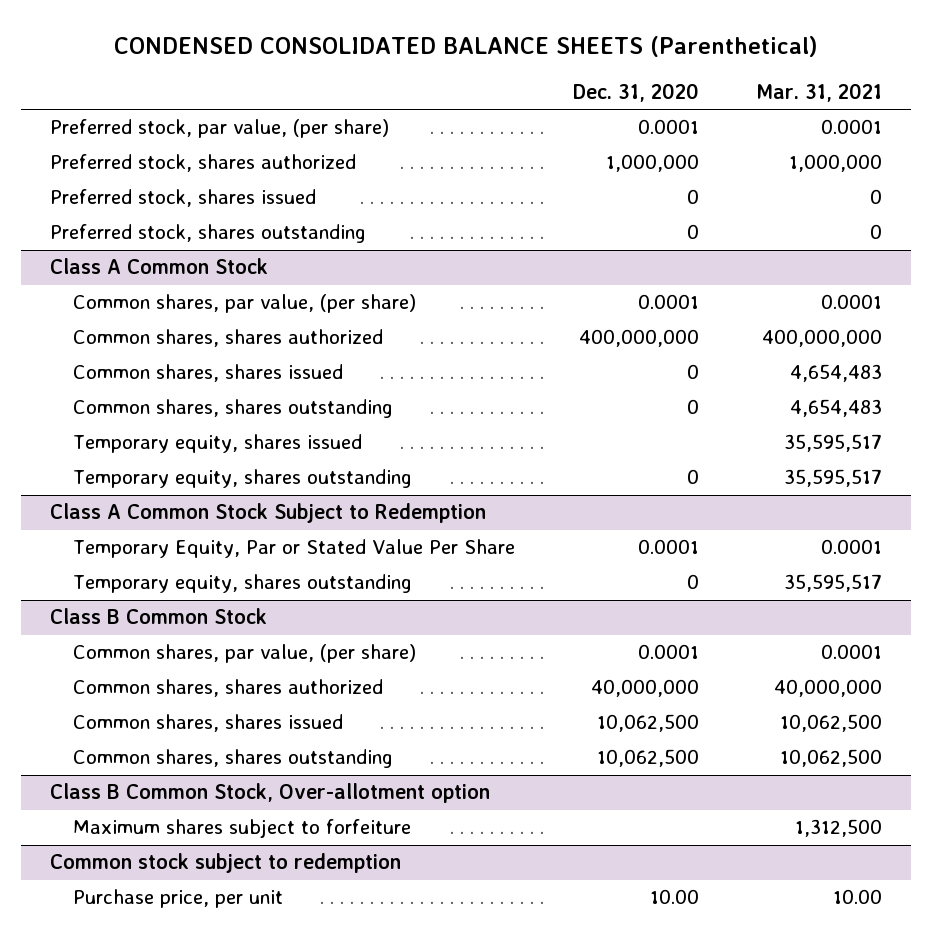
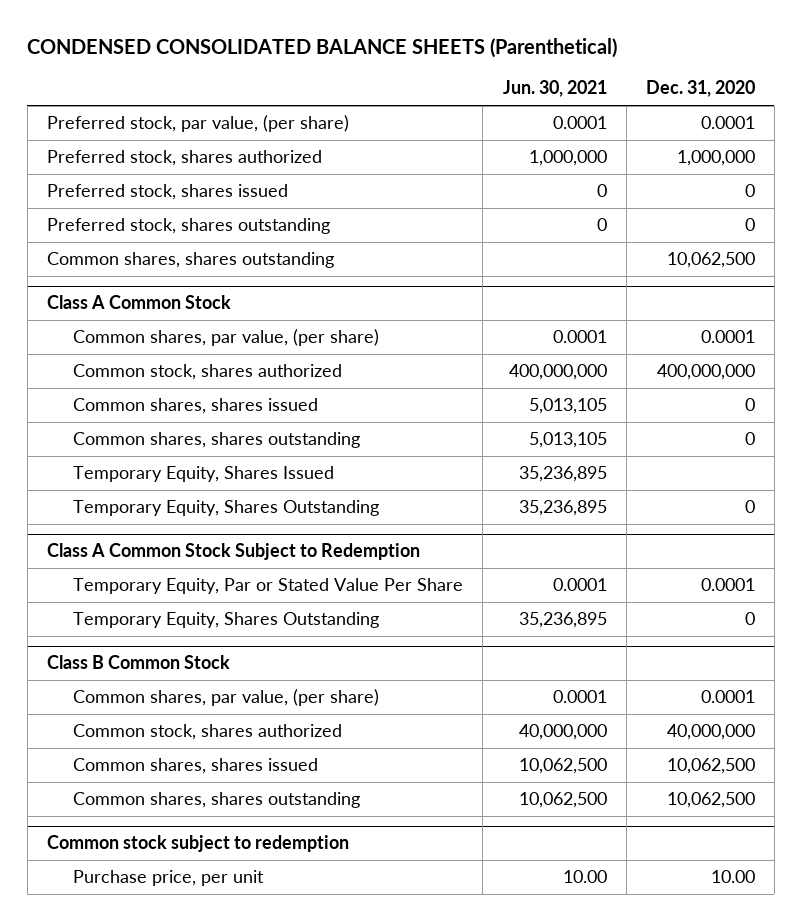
[756,82,883,102] Mar. 31, 2021 -> none
none -> [502,80,607,98] Jun. 30, 2021
none -> [46,252,334,269] Common shares, shares outstanding
[73,329,384,348] Common shares, shares authorized -> [73,364,343,381] Common stock, shares authorized
[73,434,363,454] Temporary equity, shares issued -> [73,466,335,483] Temporary Equity, Shares Issued
[73,469,413,489] Temporary equity, shares outstanding -> [73,500,380,517] Temporary Equity, Shares Outstanding
[73,574,413,594] Temporary equity, shares outstanding -> [73,612,380,629] Temporary Equity, Shares Outstanding
[73,679,384,698] Common shares, shares authorized -> [73,724,343,741] Common stock, shares authorized
[49,783,490,804] Class B Common Stock, Over-allotment option -> none
[73,819,412,839] Maximum shares subject to forfeiture -> none

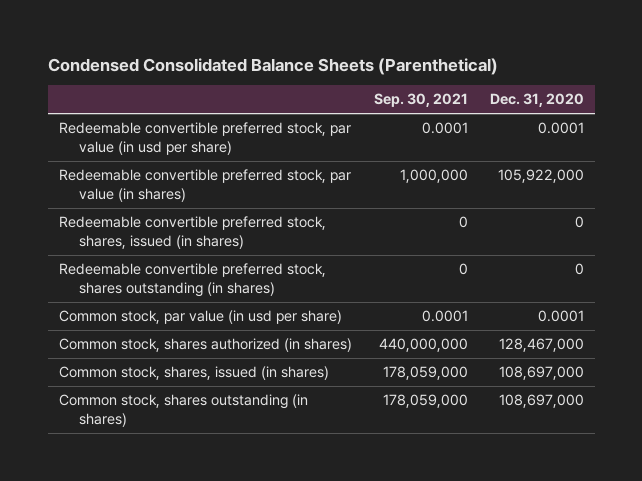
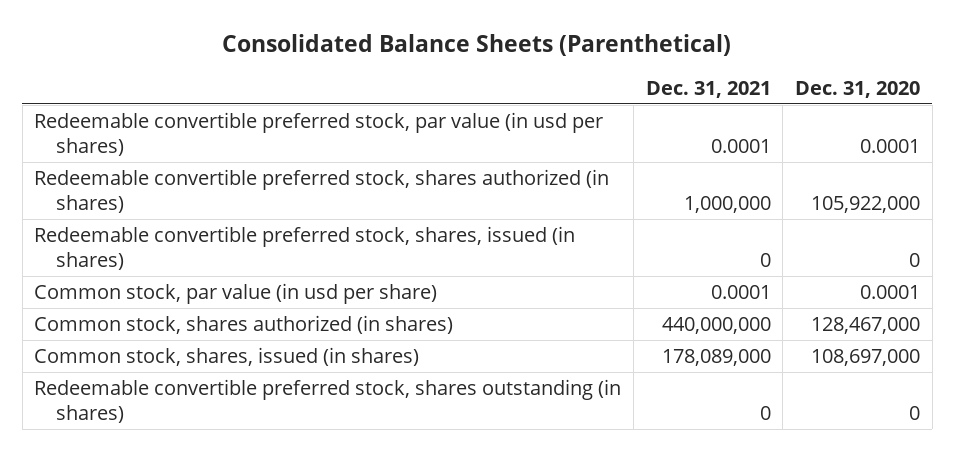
[47,57,498,75] Condensed Consolidated Balance Sheets (Parenthetical) -> [222,34,732,57] Consolidated Balance Sheets (Parenthetical)
[373,93,468,108] Sep. 30, 2021 -> none
none -> [645,80,771,98] Dec. 31, 2021
[58,122,351,156] Redeemable convertible preferred stock, par value (in usd per share) -> [34,111,604,156] Redeemable convertible preferred stock, par value (in usd per shares)
[58,169,351,203] Redeemable convertible preferred stock, par value (in shares) -> [34,168,610,213] Redeemable convertible preferred stock, shares authorized (in shares)
[58,394,308,428] Common stock, shares outstanding (in shares) -> none
[58,263,326,298] Redeemable convertible preferred stock, shares outstanding (in shares) -> [34,378,622,423] Redeemable convertible preferred stock, shares outstanding (in shares)

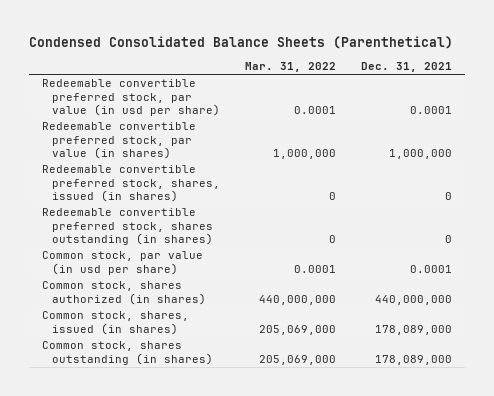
[222,34,732,57] Consolidated Balance Sheets (Parenthetical) -> [29,35,454,49] Condensed Consolidated Balance Sheets (Parenthetical)
[794,80,920,98] Dec. 31, 2020 -> none
none -> [245,62,337,73] Mar. 31, 2022
[34,111,604,156] Redeemable convertible preferred stock, par value (in usd per shares) -> [41,79,220,117] Redeemable convertible preferred stock, par value (in usd per share)
[34,168,610,213] Redeemable convertible preferred stock, shares authorized (in shares) -> [41,122,196,160] Redeemable convertible preferred stock, par value (in shares)
[34,378,622,423] Redeemable convertible preferred stock, shares outstanding (in shares) -> [41,208,213,246] Redeemable convertible preferred stock, shares outstanding (in shares)
none -> [41,341,213,365] Common stock, shares outstanding (in shares)

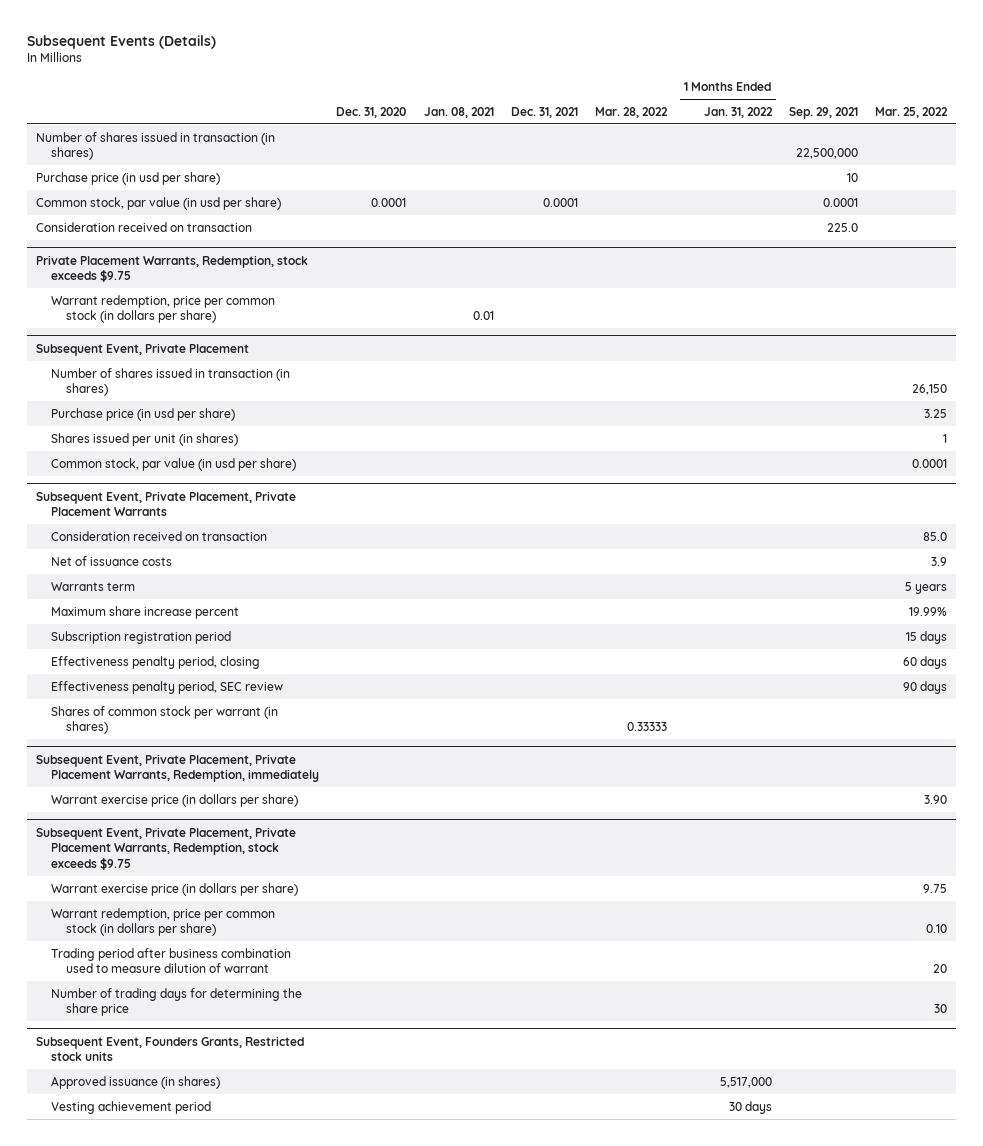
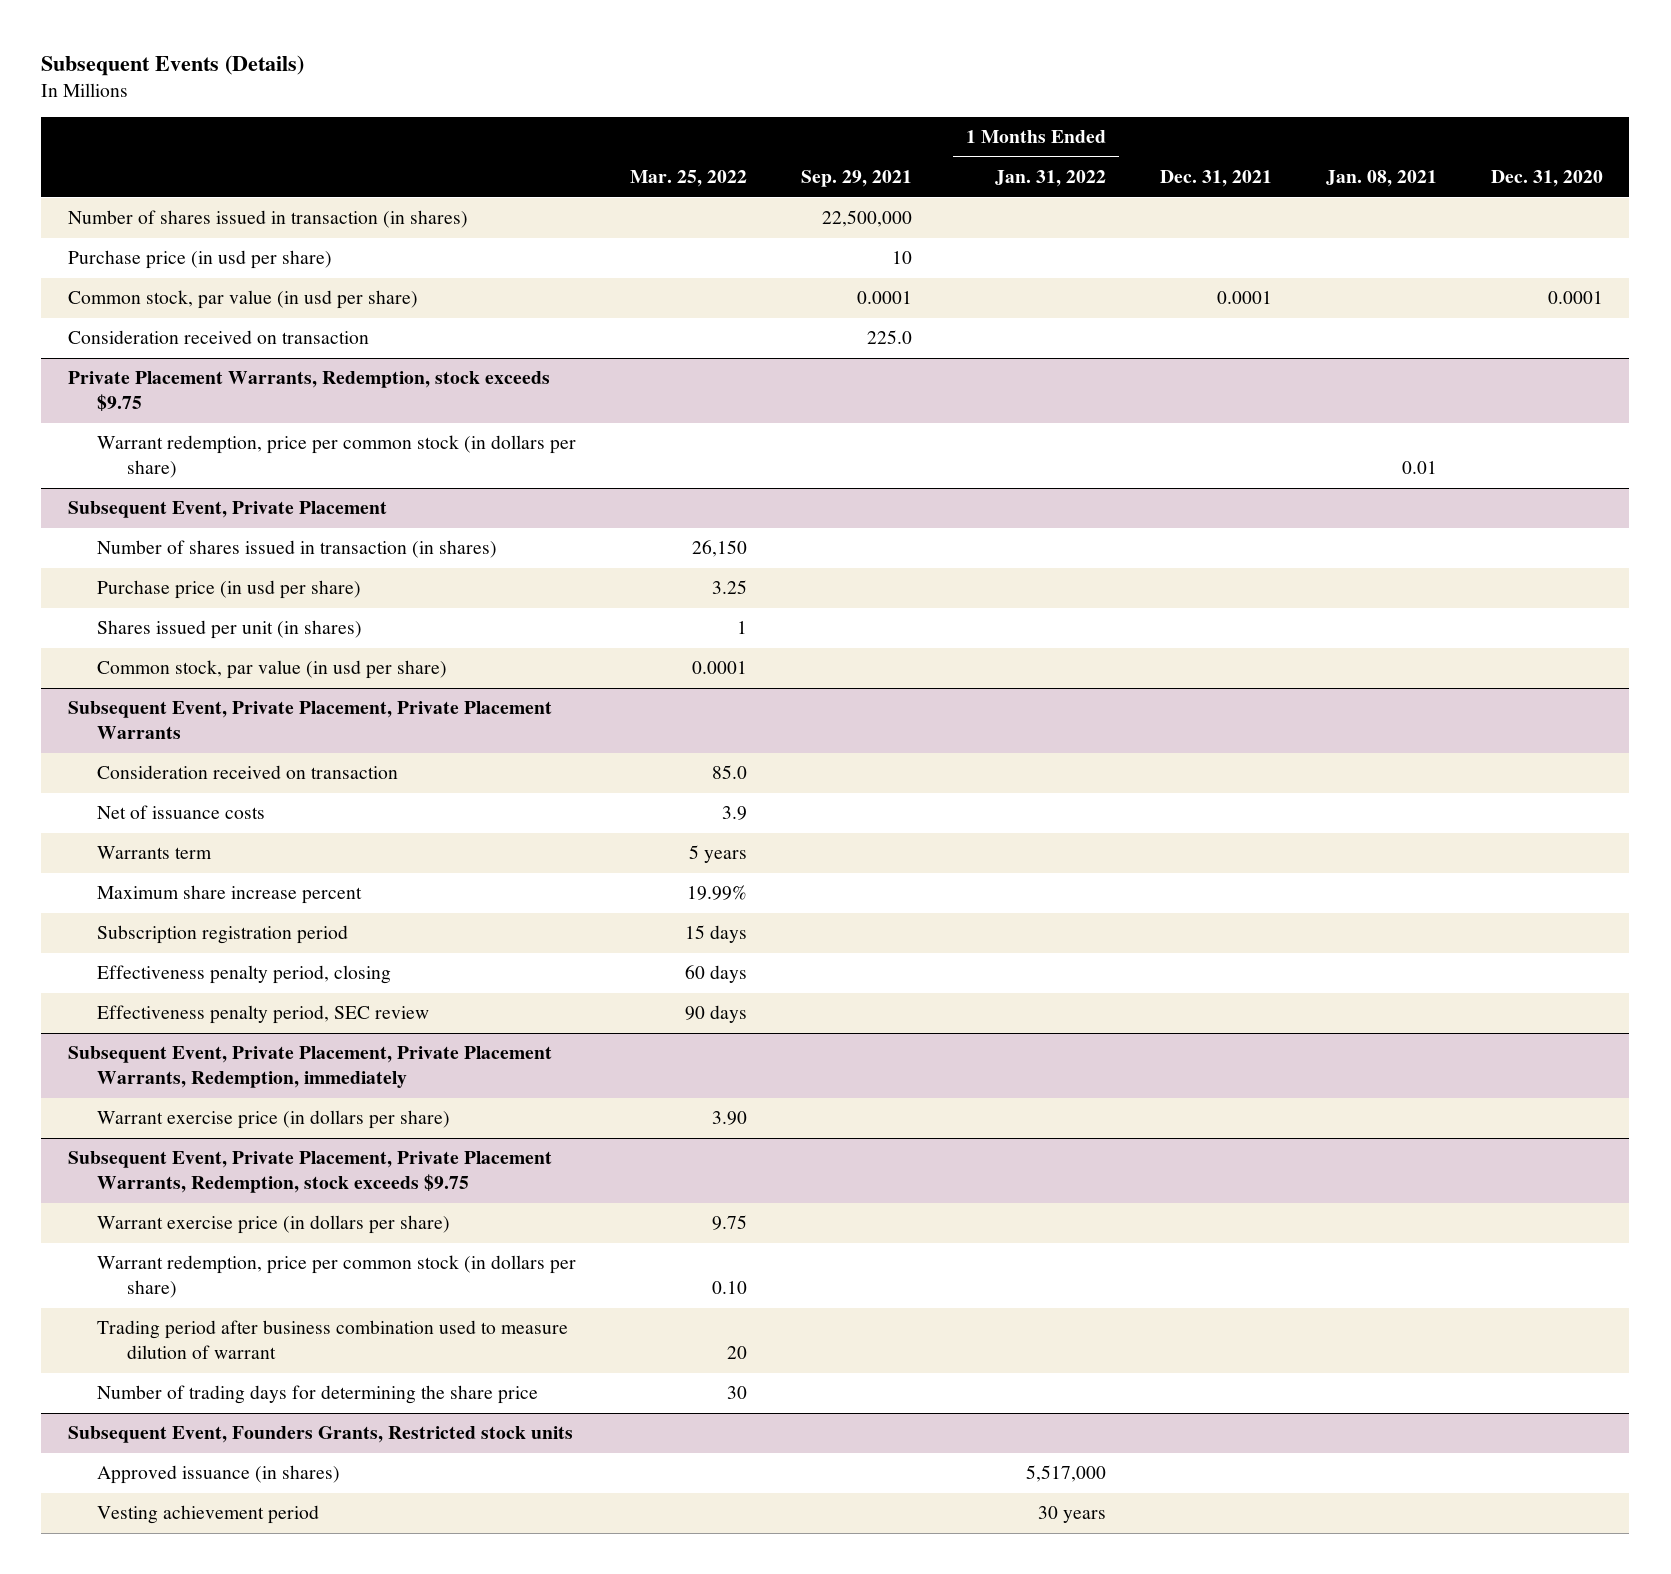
[595,106,669,118] Mar. 28, 2022 -> none
[50,705,278,735] Shares of common stock per warrant (in shares) -> none
[728,1100,772,1114] 30 days -> [1037,1506,1106,1524] 30 years

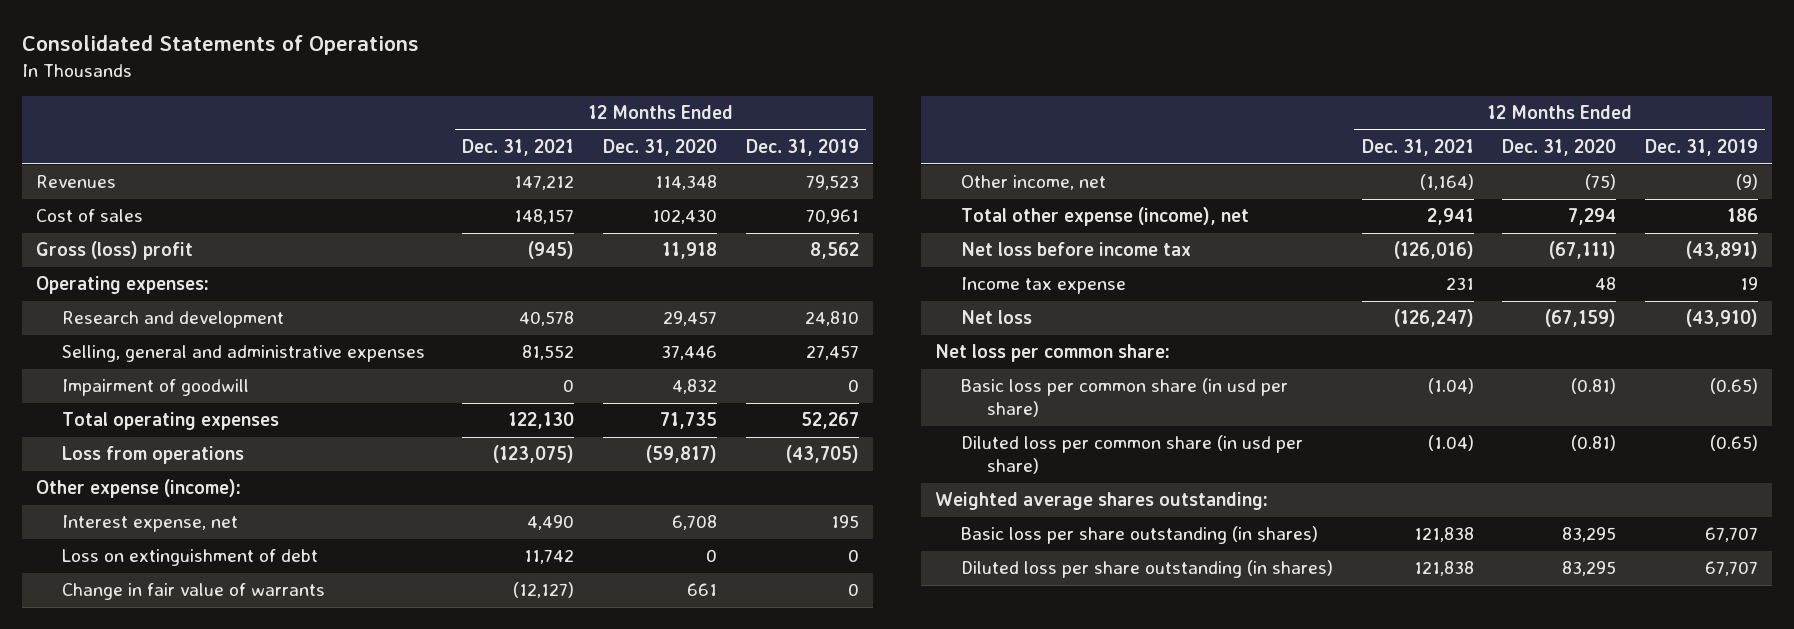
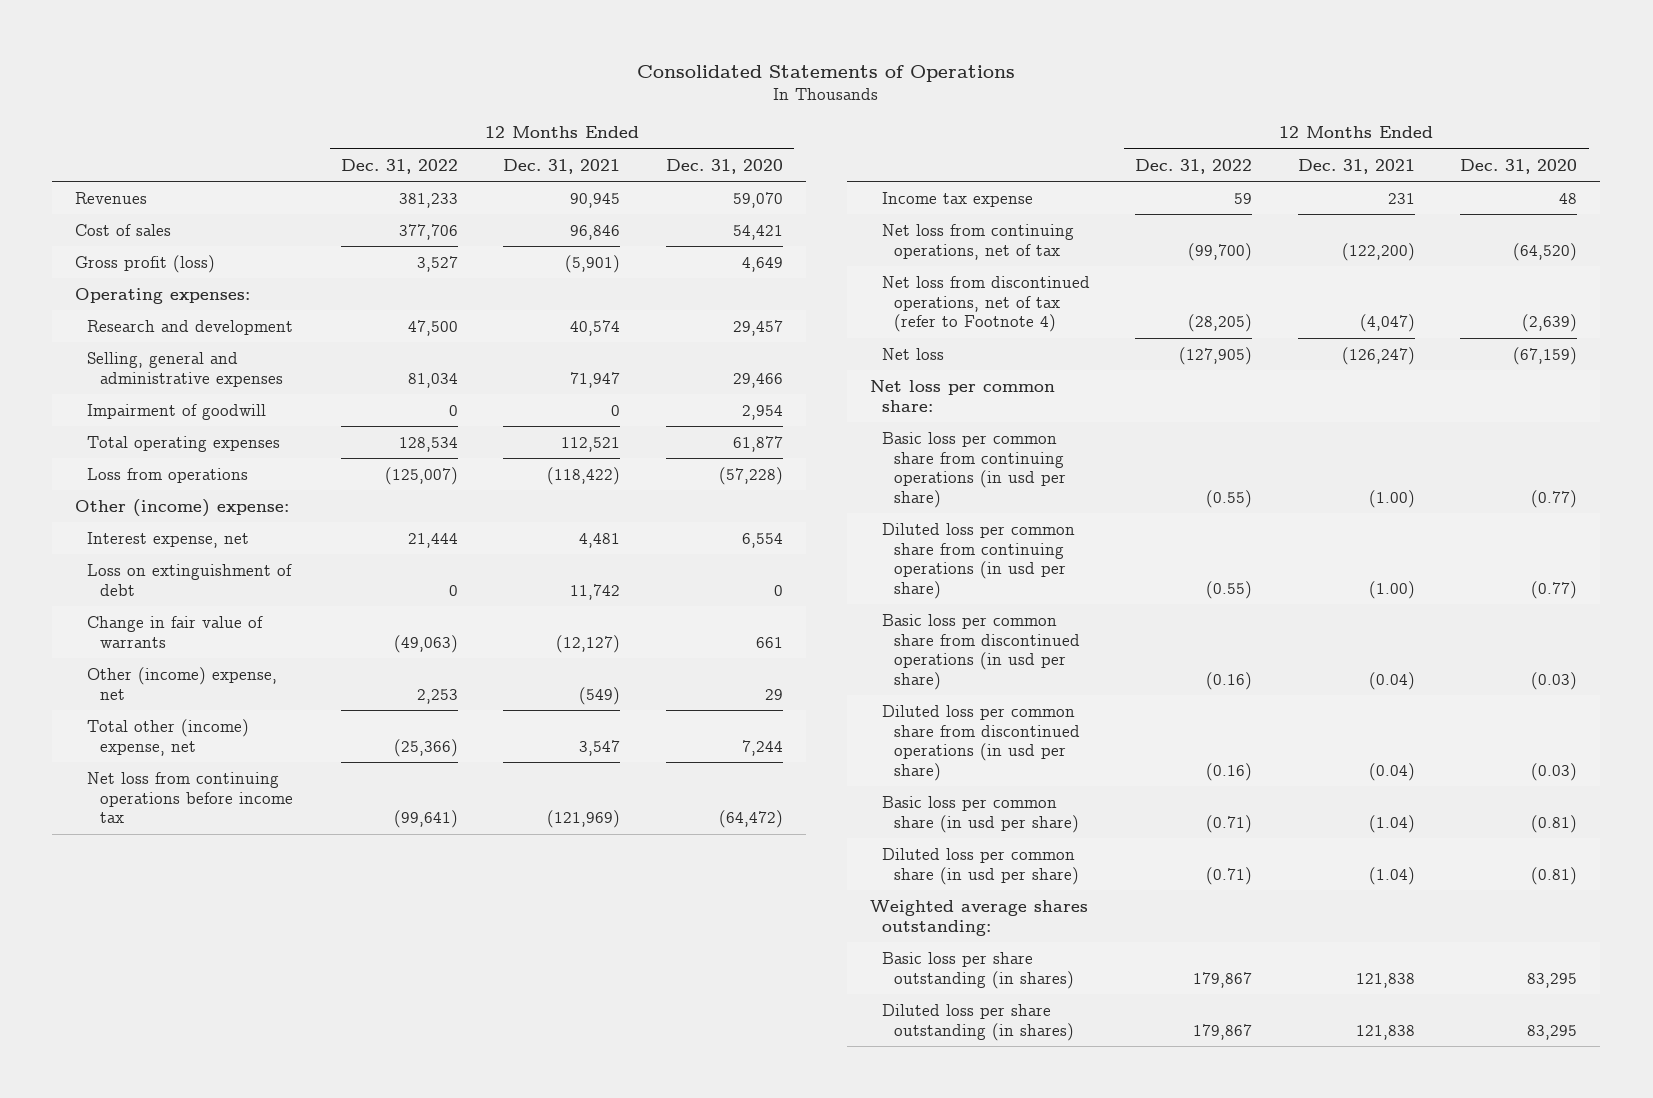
[745,139,859,157] Dec. 31, 2019 -> none
none -> [340,158,458,174] Dec. 31, 2022
[514,175,575,191] 147,212 -> [570,192,621,208] 90,945
[655,175,718,191] 114,348 -> [732,191,783,208] 59,070
[514,209,575,225] 148,157 -> [570,224,621,240] 96,846
[652,209,718,225] 102,430 -> [732,224,783,240] 54,421
[35,241,193,261] Gross (loss) profit -> [75,254,216,273] Gross profit (loss)
[528,241,575,260] (945) -> [565,254,621,273] (5,901)
[662,242,718,260] 11,918 -> [741,256,783,272] 4,649
[519,311,575,327] 40,578 -> [570,319,621,336] 40,574
[522,345,575,361] 81,552 -> [570,371,621,388] 71,947
[661,345,718,361] 37,446 -> [732,372,783,388] 29,466
[672,379,718,395] 4,832 -> [741,404,783,420] 2,954
[508,412,575,430] 122,130 -> [561,436,621,452] 112,521
[660,412,718,430] 71,735 -> [732,435,783,452] 61,877
[493,445,575,464] (123,075) -> [547,466,621,485] (118,422)
[646,445,718,464] (59,817) -> [718,466,783,485] (57,228)
[35,479,241,499] Other expense (income): -> [75,498,290,517] Other (income) expense:
[527,515,575,531] 4,490 -> [579,532,621,548] 4,481
[672,515,718,531] 6,708 -> [741,532,783,548] 6,554
[960,175,1106,191] Other income, net -> [87,666,278,700] Other (income) expense, net
[1419,174,1474,191] (1,164) -> [579,686,621,705] (549)
[1585,174,1617,191] (75) -> [764,688,783,700] 29
[960,207,1249,227] Total other expense (income), net -> [87,718,250,756] Total other (income) expense, net
[1426,208,1474,226] 2,941 -> [579,739,621,756] 3,547
[1568,208,1617,226] 7,294 -> [741,739,783,756] 7,244
[960,242,1191,257] Net loss before income tax -> [87,771,293,824] Net loss from continuing operations before income tax
[1393,241,1474,260] (126,016) -> [547,810,621,829] (121,969)
[1549,241,1617,260] (67,111) -> [718,810,783,829] (64,472)
none -> [881,223,1074,260] Net loss from continuing operations, net of tax
none -> [881,275,1090,333] Net loss from discontinued operations, net of tax (refer to Footnote 4)
none -> [881,431,1067,508] Basic loss per common share from continuing operations (in usd per share)
none -> [881,522,1075,599] Diluted loss per common share from continuing operations (in usd per share)
none -> [881,613,1081,690] Basic loss per common share from discontinued operations (in usd per share)
none -> [881,704,1081,781] Diluted loss per common share from discontinued operations (in usd per share)

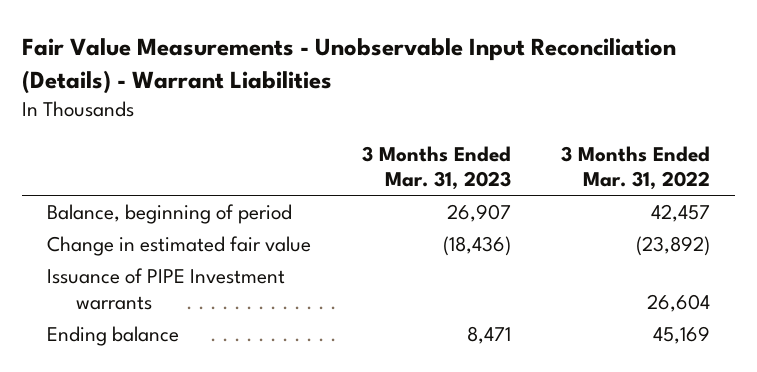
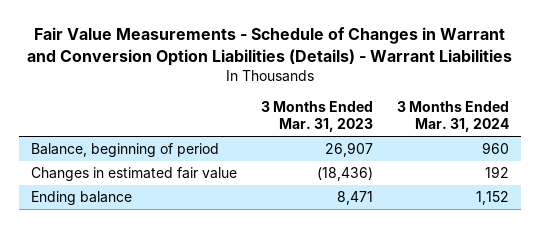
[22,38,677,94] Fair Value Measurements - Unobservable Input Reconciliation (Details) - Warrant Liabilities -> [26,27,512,67] Fair Value Measurements - Schedule of Changes in Warrant and Conversion Option Liabilities (Details) - Warrant Liabilities
[560,145,710,191] 3 Months Ended Mar. 31, 2022 -> none
none -> [397,101,510,133] 3 Months Ended Mar. 31, 2024
[47,268,286,310] Issuance of PIPE Investment warrants -> none
[47,236,312,257] Change in estimated fair value -> [30,167,237,182] Changes in estimated fair value

